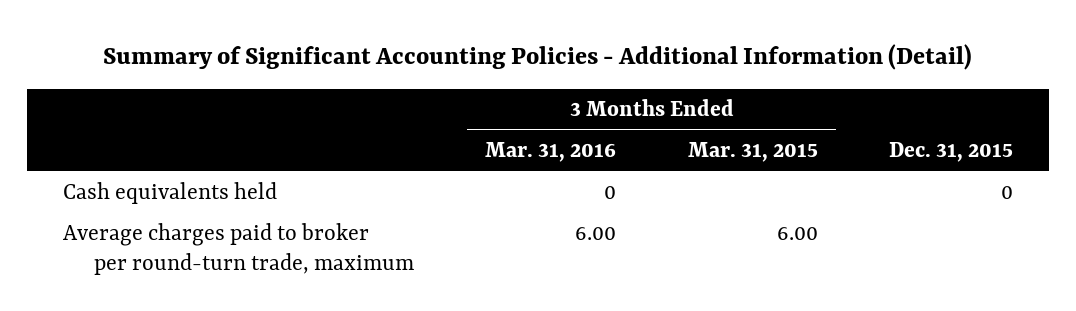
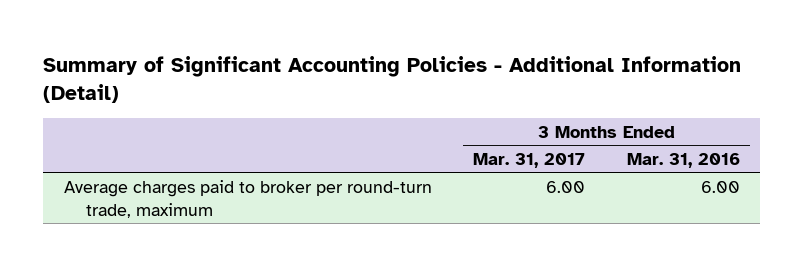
[687,142,818,163] Mar. 31, 2015 -> none
[889,142,1014,163] Dec. 31, 2015 -> none
none -> [473,152,586,168] Mar. 31, 2017
[62,182,277,205] Cash equivalents held -> none

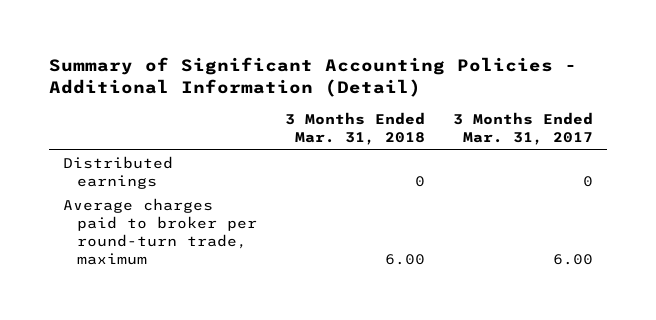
[626,152,740,168] Mar. 31, 2016 -> none
none -> [284,112,425,146] 3 Months Ended Mar. 31, 2018
none -> [62,156,173,190] Distributed earnings

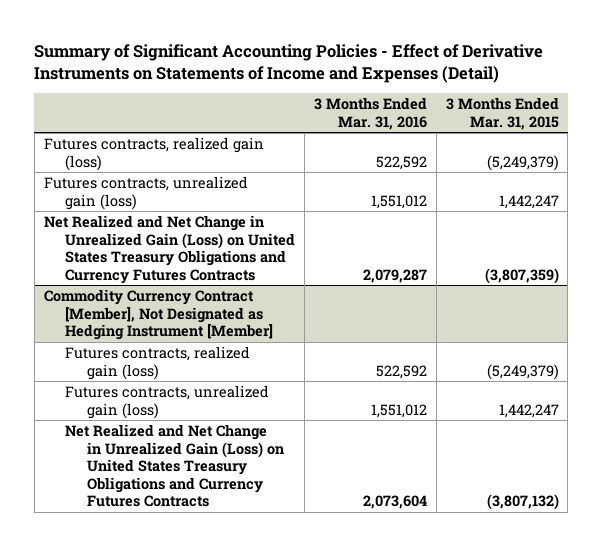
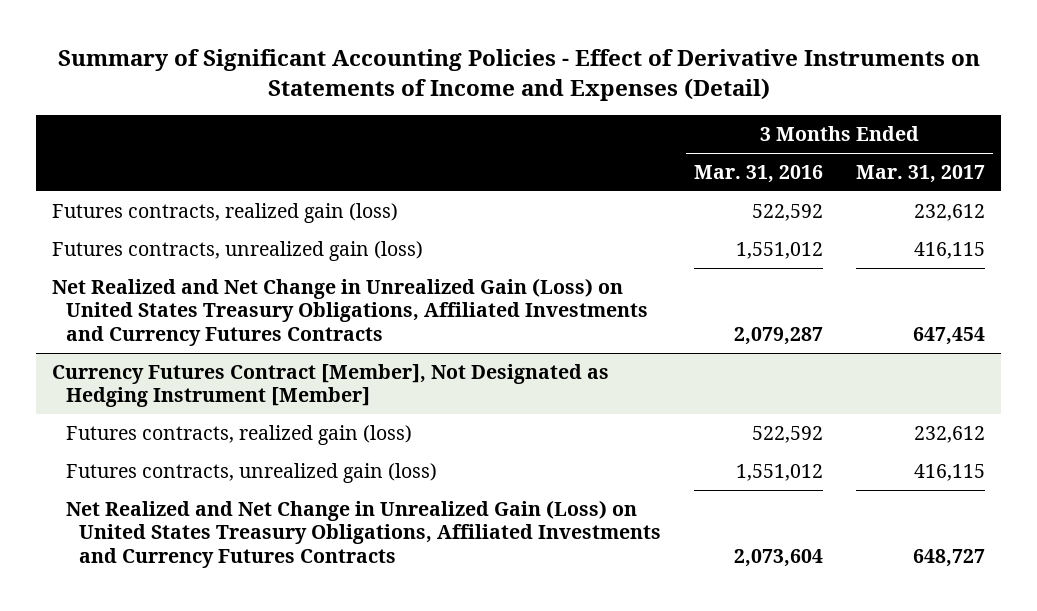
[445,97,559,130] 3 Months Ended Mar. 31, 2015 -> none
none -> [855,165,985,184] Mar. 31, 2017
[43,214,296,284] Net Realized and Net Change in Unrealized Gain (Loss) on United States Treasury Obligations and Currency Futures Contracts -> [52,277,648,347] Net Realized and Net Change in Unrealized Gain (Loss) on United States Treasury Obligations, Affiliated Investments and Currency Futures Contracts
[43,288,274,341] Commodity Currency Contract [Member], Not Designated as Hedging Instrument [Member] -> [52,363,610,408] Currency Futures Contract [Member], Not Designated as Hedging Instrument [Member]
[65,423,285,508] Net Realized and Net Change in Unrealized Gain (Loss) on United States Treasury Obligations and Currency Futures Contracts -> [65,499,662,569] Net Realized and Net Change in Unrealized Gain (Loss) on United States Treasury Obligations, Affiliated Investments and Currency Futures Contracts

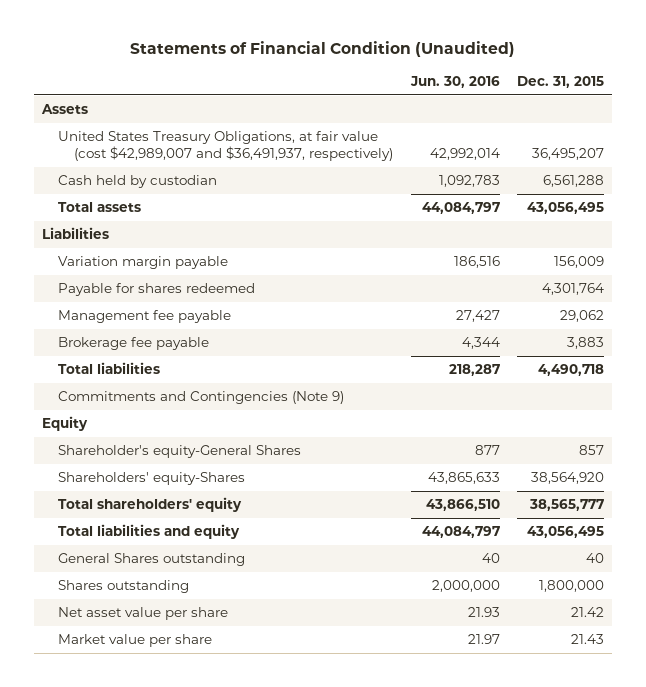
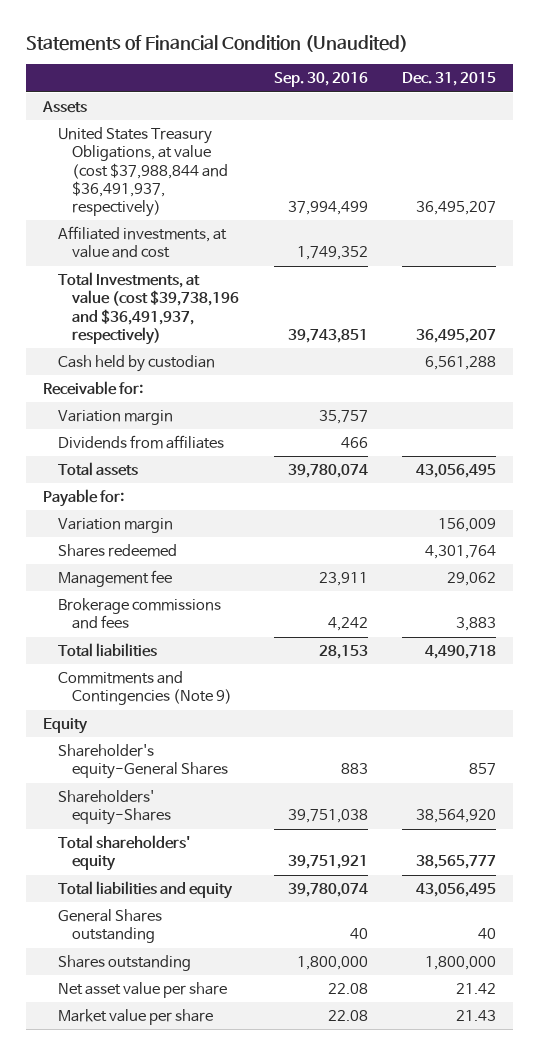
[409,76,500,89] Jun. 30, 2016 -> none
none -> [273,72,368,88] Sep. 30, 2016
[58,131,394,161] United States Treasury Obligations, at fair value (cost $42,989,007 and $36,491,937, respectively) -> [57,127,229,218] United States Treasury Obligations, at value (cost $37,988,844 and $36,491,937, respectively)
none -> [57,226,227,259] Affiliated investments, at value and cost
none -> [57,272,240,345] Total Investments, at value (cost $39,738,196 and $36,491,937, respectively)
none -> [43,381,144,396] Receivable for:
none -> [57,410,173,426] Variation margin
none -> [57,435,224,450] Dividends from affiliates
[42,227,110,240] Liabilities -> none
none -> [43,489,125,508] Payable for:
[58,256,229,270] Variation margin payable -> [57,518,173,534] Variation margin
[58,283,256,297] Payable for shares redeemed -> [57,544,177,558] Shares redeemed
[58,310,232,324] Management fee payable -> [57,570,172,588] Management fee
[58,337,210,351] Brokerage fee payable -> [57,598,221,630] Brokerage commissions and fees

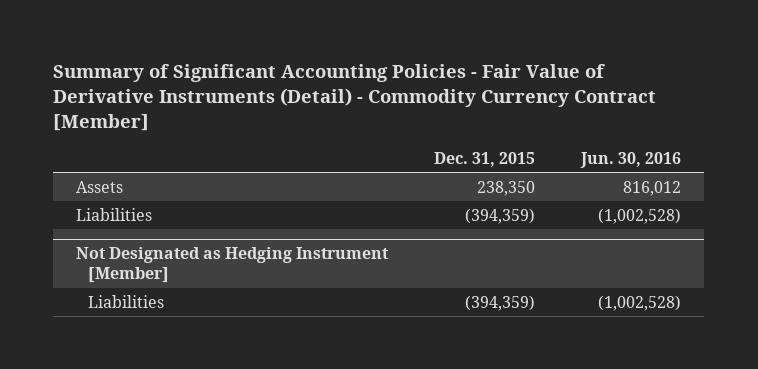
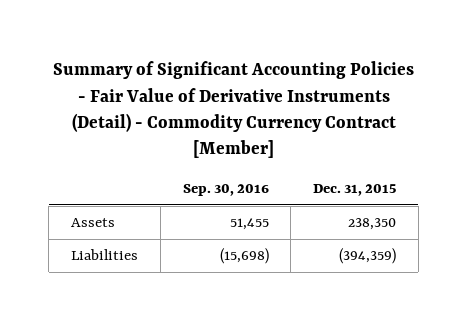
[580,151,682,168] Jun. 30, 2016 -> none
none -> [182,183,269,196] Sep. 30, 2016
[76,247,390,284] Not Designated as Hedging Instrument [Member] -> none
[87,294,164,308] Liabilities -> none

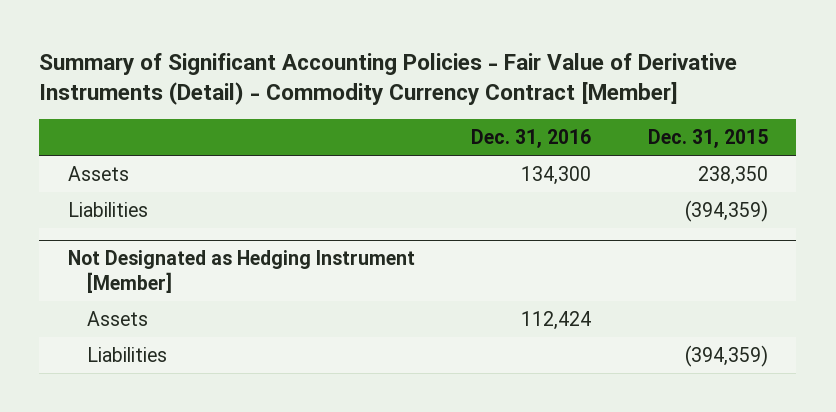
[182,183,269,196] Sep. 30, 2016 -> none
none -> [471,129,592,149] Dec. 31, 2016
none -> [67,250,415,293] Not Designated as Hedging Instrument [Member]
none -> [86,310,148,326] Assets
none -> [86,346,167,362] Liabilities

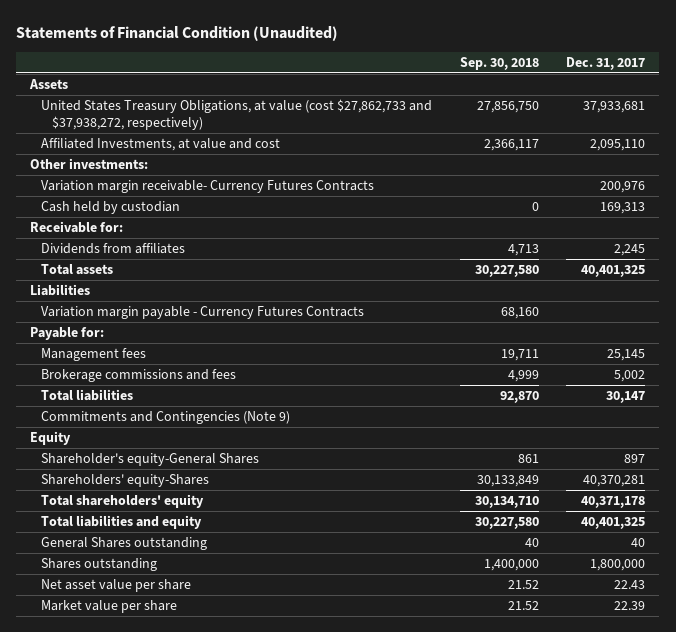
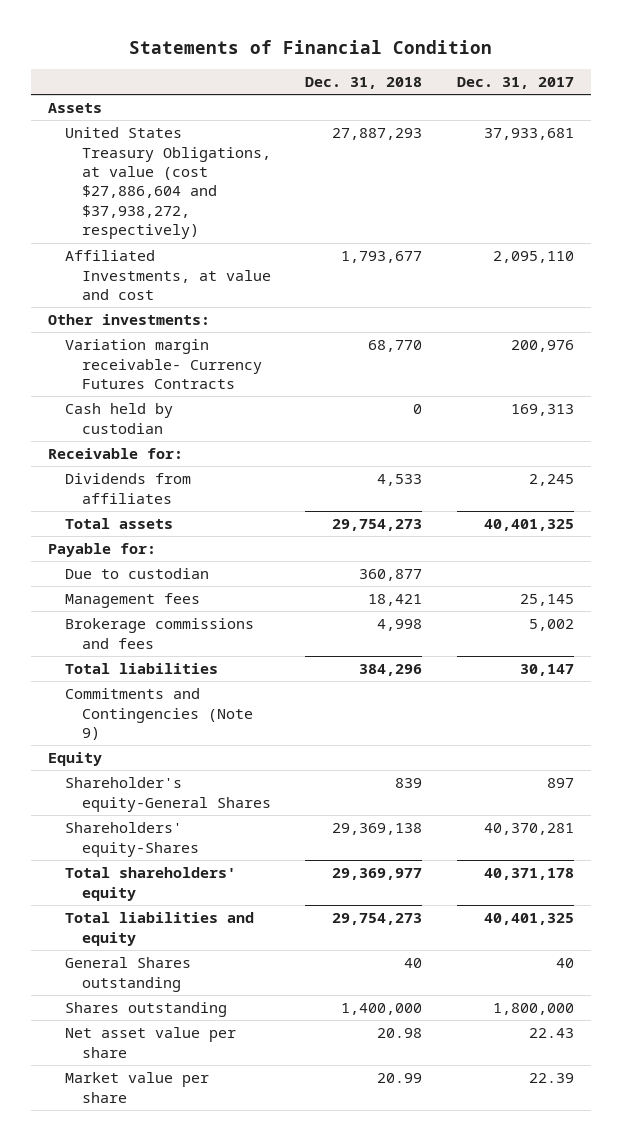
[16,26,339,42] Statements of Financial Condition (Unaudited) -> [128,39,492,54] Statements of Financial Condition
[459,57,539,71] Sep. 30, 2018 -> none
none -> [305,77,423,90] Dec. 31, 2018
[40,98,432,131] United States Treasury Obligations, at value (cost $27,862,733 and $37,938,272, respectively) -> [64,127,271,240] United States Treasury Obligations, at value (cost $27,886,604 and $37,938,272, respectively)
[30,283,91,296] Liabilities -> none
[40,305,364,319] Variation margin payable - Currency Futures Contracts -> none
none -> [64,568,209,580] Due to custodian

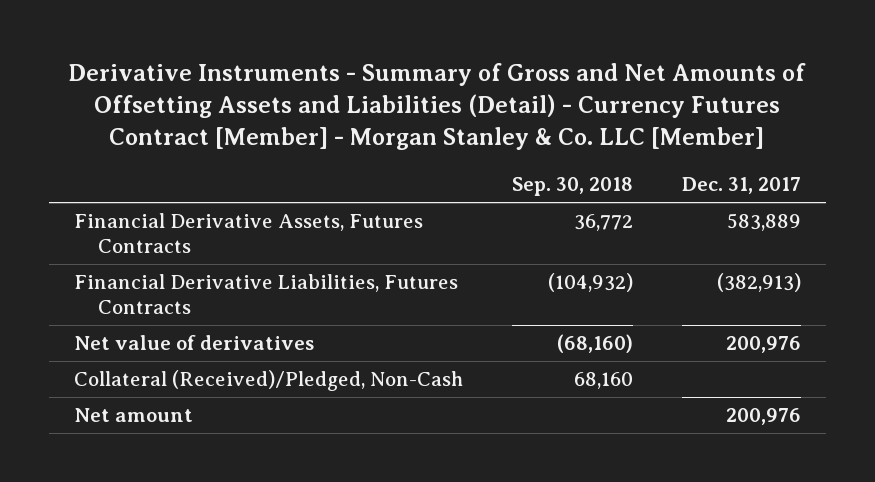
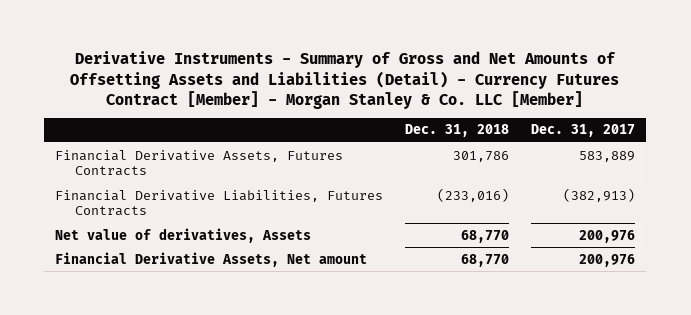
[511,177,633,197] Sep. 30, 2018 -> none
none -> [405,124,510,138] Dec. 31, 2018
[73,370,463,392] Collateral (Received)/Pledged, Non-Cash -> none
[73,335,314,351] Net value of derivatives -> [55,227,312,243] Net value of derivatives, Assets
[73,408,193,423] Net amount -> [55,251,368,267] Financial Derivative Assets, Net amount

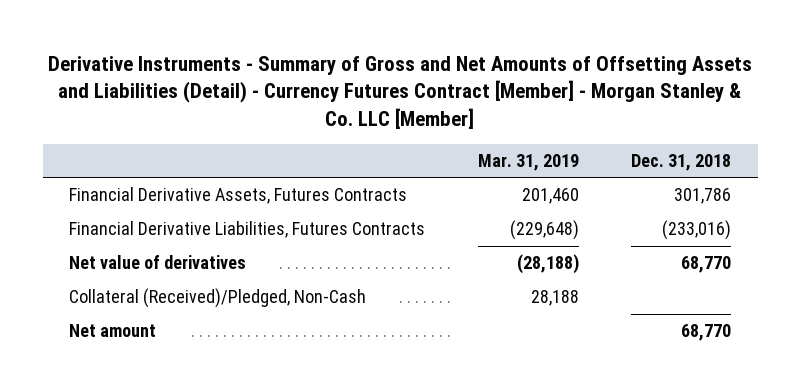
[531,124,636,138] Dec. 31, 2017 -> none
none -> [477,153,579,171] Mar. 31, 2019
[55,227,312,243] Net value of derivatives, Assets -> [69,255,247,270] Net value of derivatives
none -> [69,288,367,309] Collateral (Received)/Pledged, Non-Cash
[55,251,368,267] Financial Derivative Assets, Net amount -> [69,324,157,338] Net amount

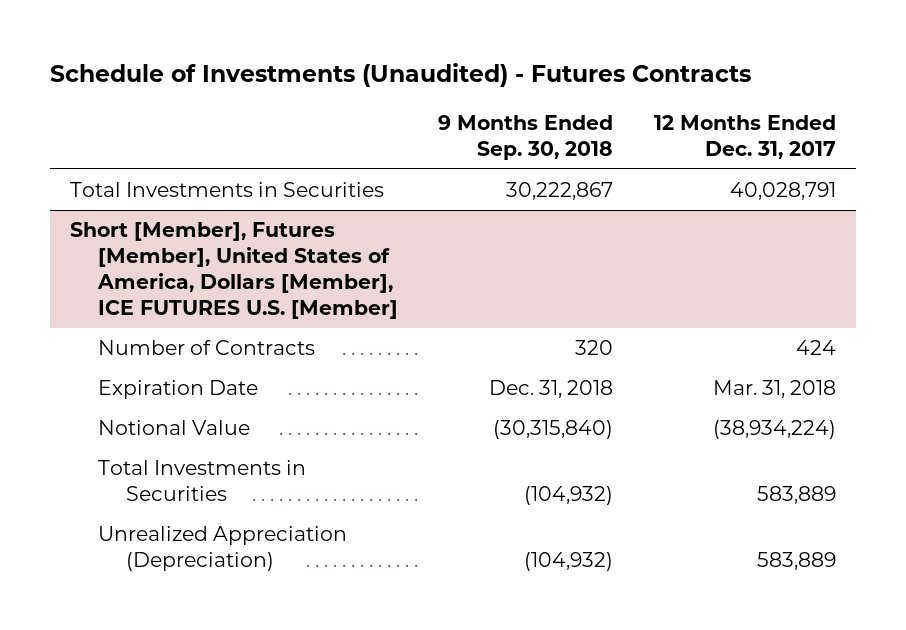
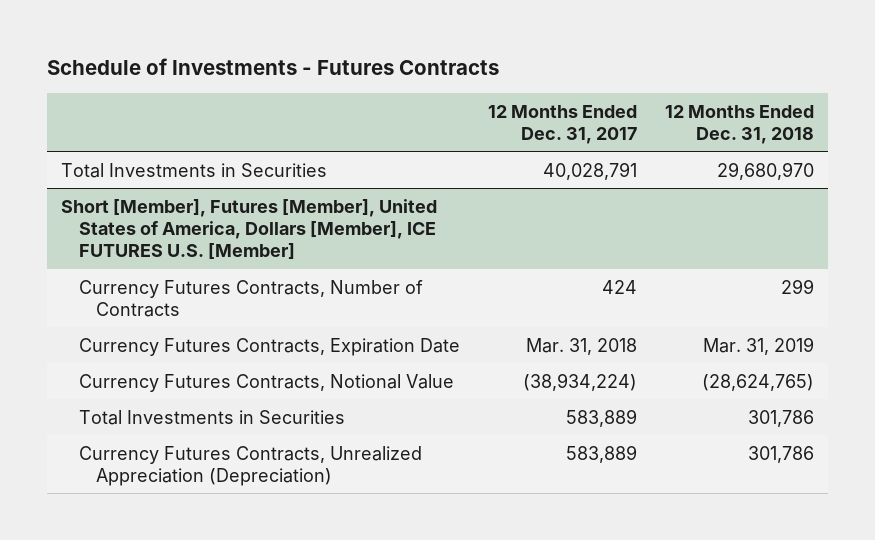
[50,62,752,87] Schedule of Investments (Unaudited) - Futures Contracts -> [47,58,500,76] Schedule of Investments - Futures Contracts
[438,114,614,160] 9 Months Ended Sep. 30, 2018 -> none
none -> [665,104,815,144] 12 Months Ended Dec. 31, 2018
[98,340,316,356] Number of Contracts -> [78,279,423,317] Currency Futures Contracts, Number of Contracts
[98,380,259,400] Expiration Date -> [78,337,460,356] Currency Futures Contracts, Expiration Date
[98,420,251,436] Notional Value -> [78,373,454,392] Currency Futures Contracts, Notional Value
[98,526,348,572] Unrealized Appreciation (Depreciation) -> [78,445,422,486] Currency Futures Contracts, Unrealized Appreciation (Depreciation)

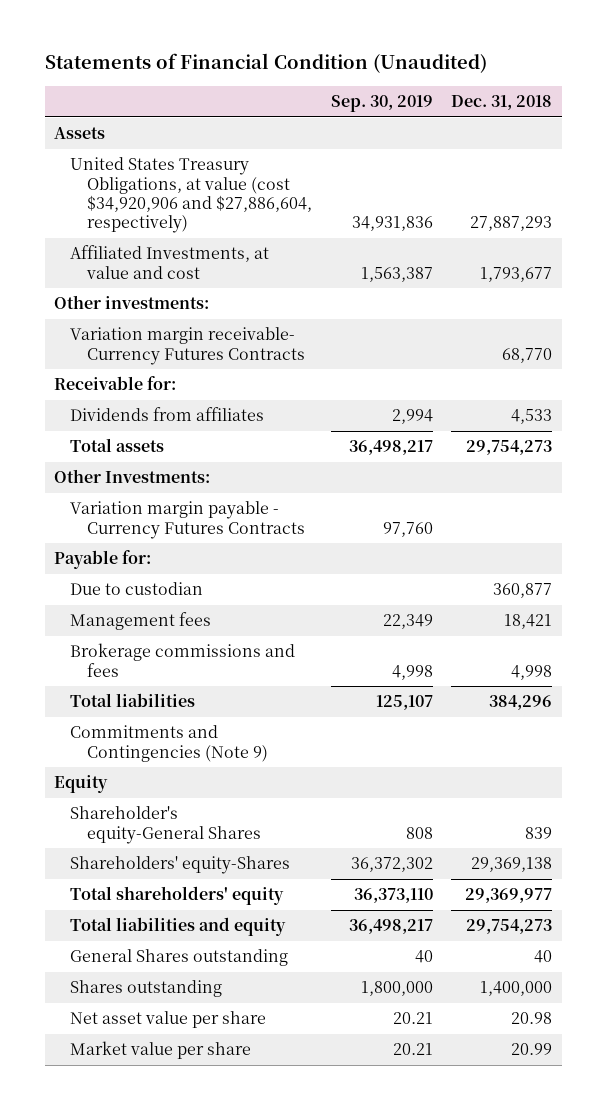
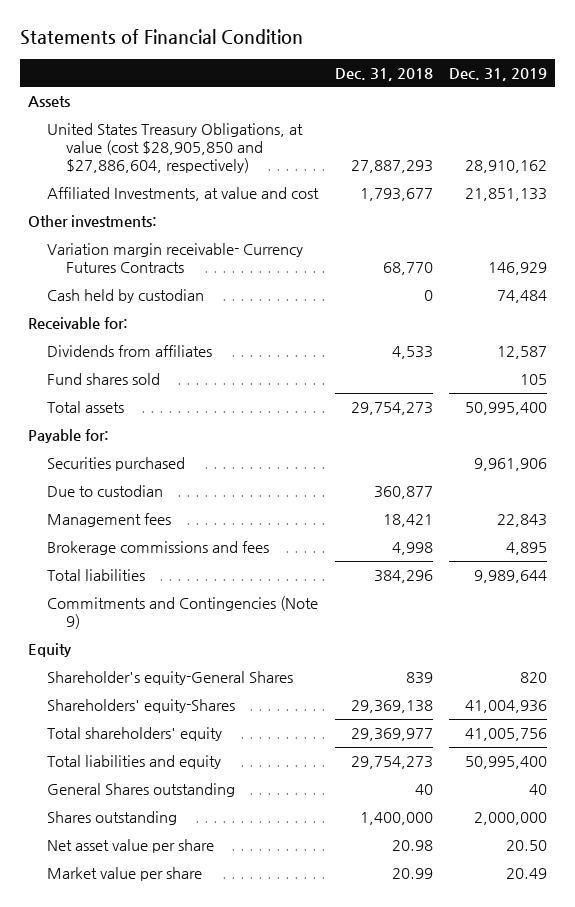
[44,53,487,74] Statements of Financial Condition (Unaudited) -> [19,29,303,46] Statements of Financial Condition
[330,95,433,113] Sep. 30, 2019 -> none
none -> [449,67,548,81] Dec. 31, 2019
[70,157,312,234] United States Treasury Obligations, at value (cost $34,920,906 and $27,886,604, respectively) -> [46,123,303,174] United States Treasury Obligations, at value (cost $28,905,850 and $27,886,604, respectively)
none -> [46,289,204,304] Cash held by custodian
none -> [46,373,160,386] Fund shares sold
[53,469,210,484] Other Investments: -> none
[70,501,305,539] Variation margin payable - Currency Futures Contracts -> none
none -> [46,457,185,472] Securities purchased

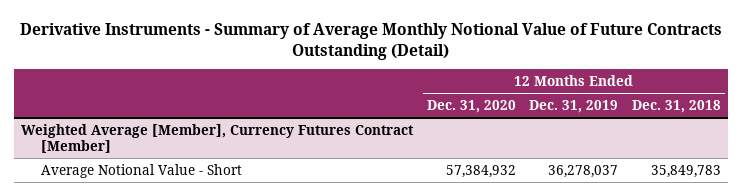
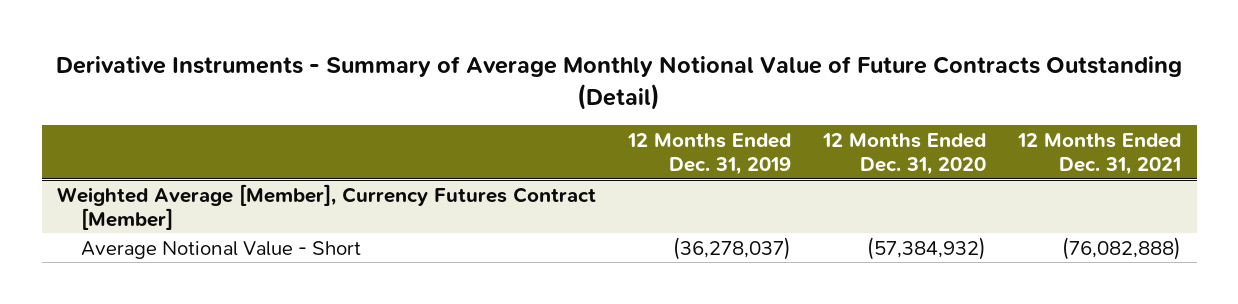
[632,100,722,114] Dec. 31, 2018 -> none
none -> [1016,132,1181,175] 12 Months Ended Dec. 31, 2021
[445,164,516,178] 57,384,932 -> [866,236,986,260] (57,384,932)
[548,164,619,178] 36,278,037 -> [673,236,792,260] (36,278,037)

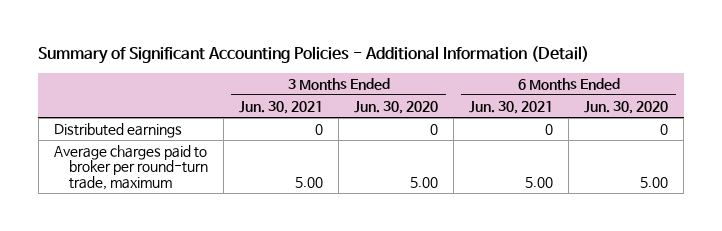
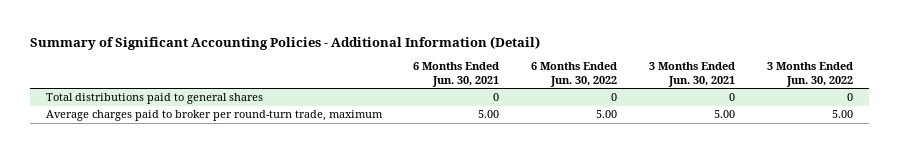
[354,100,439,114] Jun. 30, 2020 -> none
[584,100,669,114] Jun. 30, 2020 -> none
none -> [531,62,618,87] 6 Months Ended Jun. 30, 2022
none -> [767,62,854,87] 3 Months Ended Jun. 30, 2022
[53,122,182,138] Distributed earnings -> [45,93,263,105] Total distributions paid to general shares

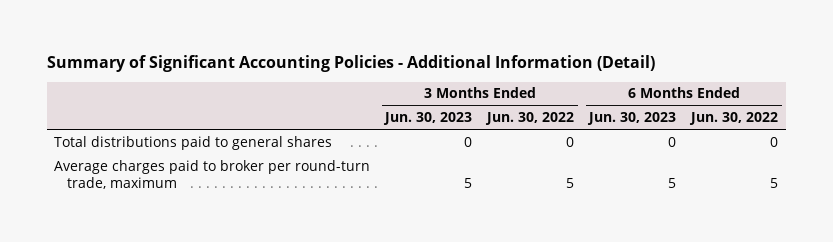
[413,62,500,87] 6 Months Ended Jun. 30, 2021 -> none
[649,62,736,87] 3 Months Ended Jun. 30, 2021 -> none
none -> [383,111,473,125] Jun. 30, 2023
none -> [587,111,677,125] Jun. 30, 2023
[596,110,618,119] 5.00 -> [770,177,779,188] 5
[832,110,854,119] 5.00 -> [566,177,575,188] 5

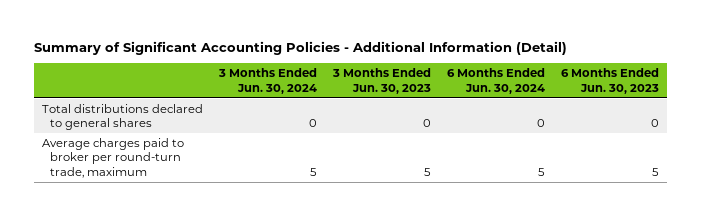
[485,111,575,125] Jun. 30, 2022 -> none
[689,111,779,125] Jun. 30, 2022 -> none
none -> [217,68,317,94] 3 Months Ended Jun. 30, 2024
none -> [446,68,545,94] 6 Months Ended Jun. 30, 2024
[54,135,333,150] Total distributions paid to general shares -> [41,103,203,131] Total distributions declared to general shares

